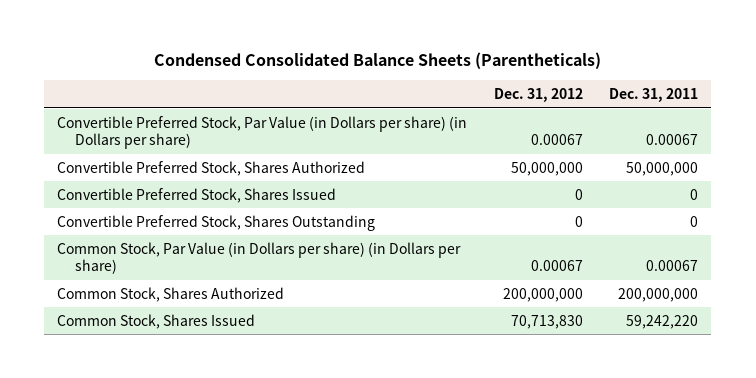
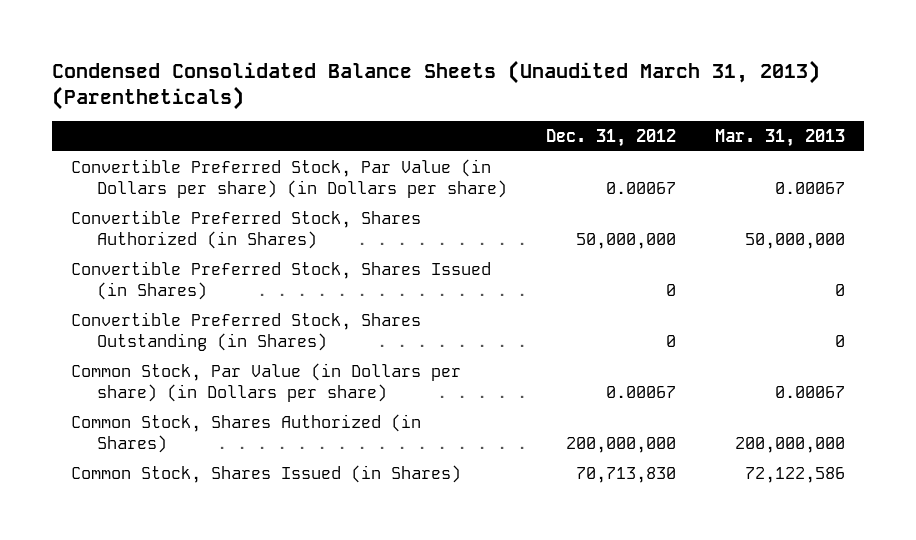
[153,52,601,70] Condensed Consolidated Balance Sheets (Parentheticals) -> [51,59,820,110] Condensed Consolidated Balance Sheets (Unaudited March 31, 2013) (Parentheticals)
[609,88,699,103] Dec. 31, 2011 -> none
none -> [714,128,845,147] Mar. 31, 2013
[57,160,366,176] Convertible Preferred Stock, Shares Authorized -> [70,209,421,249] Convertible Preferred Stock, Shares Authorized (in Shares)
[57,187,337,203] Convertible Preferred Stock, Shares Issued -> [70,260,491,300] Convertible Preferred Stock, Shares Issued (in Shares)
[57,214,376,231] Convertible Preferred Stock, Shares Outstanding -> [70,311,421,351] Convertible Preferred Stock, Shares Outstanding (in Shares)
[57,286,285,302] Common Stock, Shares Authorized -> [70,413,421,453] Common Stock, Shares Authorized (in Shares)
[57,313,256,329] Common Stock, Shares Issued -> [70,464,461,483] Common Stock, Shares Issued (in Shares)

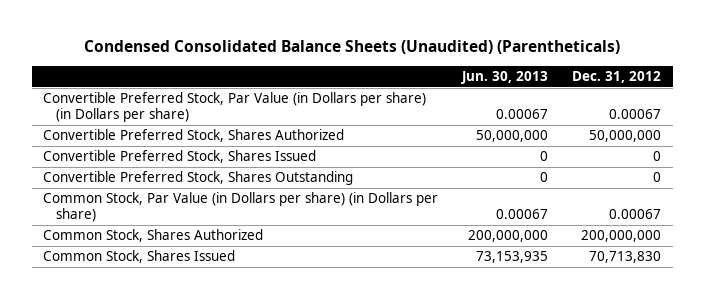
[51,59,820,110] Condensed Consolidated Balance Sheets (Unaudited March 31, 2013) (Parentheticals) -> [84,40,621,55] Condensed Consolidated Balance Sheets (Unaudited) (Parentheticals)
[714,128,845,147] Mar. 31, 2013 -> none
none -> [461,71,549,85] Jun. 30, 2013
[70,209,421,249] Convertible Preferred Stock, Shares Authorized (in Shares) -> [43,129,345,143] Convertible Preferred Stock, Shares Authorized
[70,260,491,300] Convertible Preferred Stock, Shares Issued (in Shares) -> [43,150,317,164] Convertible Preferred Stock, Shares Issued
[70,311,421,351] Convertible Preferred Stock, Shares Outstanding (in Shares) -> [43,171,354,186] Convertible Preferred Stock, Shares Outstanding
[70,413,421,453] Common Stock, Shares Authorized (in Shares) -> [43,229,264,243] Common Stock, Shares Authorized
[70,464,461,483] Common Stock, Shares Issued (in Shares) -> [43,250,236,264] Common Stock, Shares Issued

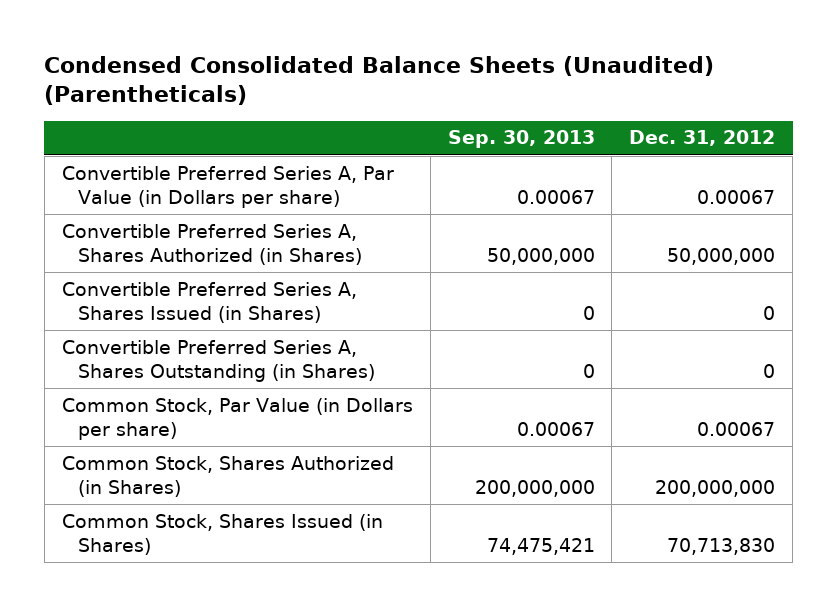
[461,71,549,85] Jun. 30, 2013 -> none
none -> [447,130,595,149] Sep. 30, 2013
[43,92,427,123] Convertible Preferred Stock, Par Value (in Dollars per share) (in Dollars per share) -> [61,165,394,208] Convertible Preferred Series A, Par Value (in Dollars per share)
[43,129,345,143] Convertible Preferred Stock, Shares Authorized -> [61,223,363,265] Convertible Preferred Series A, Shares Authorized (in Shares)
[43,150,317,164] Convertible Preferred Stock, Shares Issued -> [61,281,357,323] Convertible Preferred Series A, Shares Issued (in Shares)
[43,171,354,186] Convertible Preferred Stock, Shares Outstanding -> [61,339,376,382] Convertible Preferred Series A, Shares Outstanding (in Shares)
[43,192,439,223] Common Stock, Par Value (in Dollars per share) (in Dollars per share) -> [61,397,413,440] Common Stock, Par Value (in Dollars per share)
[43,229,264,243] Common Stock, Shares Authorized -> [61,455,394,497] Common Stock, Shares Authorized (in Shares)
[43,250,236,264] Common Stock, Shares Issued -> [61,513,383,555] Common Stock, Shares Issued (in Shares)

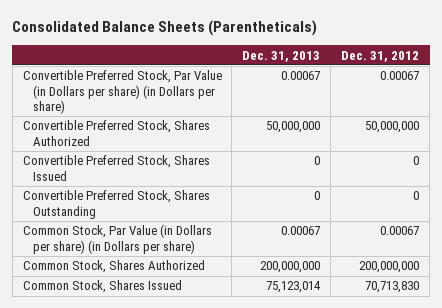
[44,56,715,106] Condensed Consolidated Balance Sheets (Unaudited) (Parentheticals) -> [12,20,318,37] Consolidated Balance Sheets (Parentheticals)
[447,130,595,149] Sep. 30, 2013 -> none
none -> [242,50,321,62] Dec. 31, 2013
[61,165,394,208] Convertible Preferred Series A, Par Value (in Dollars per share) -> [22,70,222,115] Convertible Preferred Stock, Par Value (in Dollars per share) (in Dollars per share)
[61,223,363,265] Convertible Preferred Series A, Shares Authorized (in Shares) -> [22,120,210,146] Convertible Preferred Stock, Shares Authorized
[61,281,357,323] Convertible Preferred Series A, Shares Issued (in Shares) -> [22,155,210,181] Convertible Preferred Stock, Shares Issued
[61,339,376,382] Convertible Preferred Series A, Shares Outstanding (in Shares) -> [22,190,210,219] Convertible Preferred Stock, Shares Outstanding
[61,397,413,440] Common Stock, Par Value (in Dollars per share) -> [22,224,212,254] Common Stock, Par Value (in Dollars per share) (in Dollars per share)
[61,455,394,497] Common Stock, Shares Authorized (in Shares) -> [22,260,205,274] Common Stock, Shares Authorized
[61,513,383,555] Common Stock, Shares Issued (in Shares) -> [22,280,182,294] Common Stock, Shares Issued

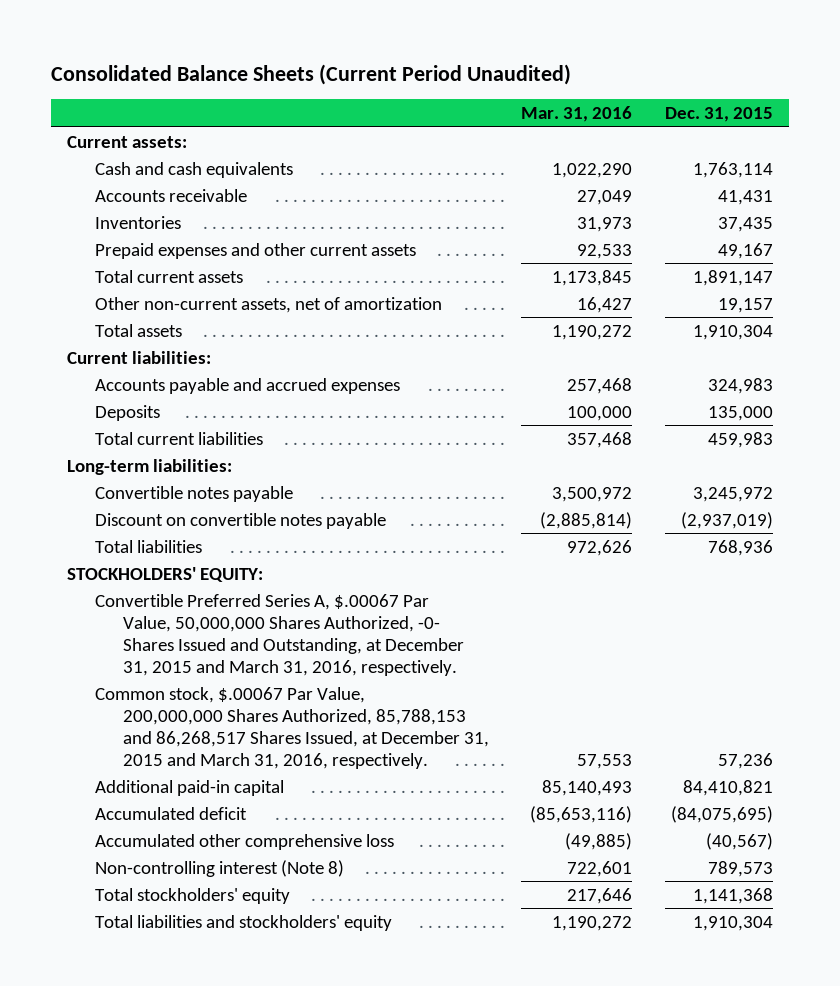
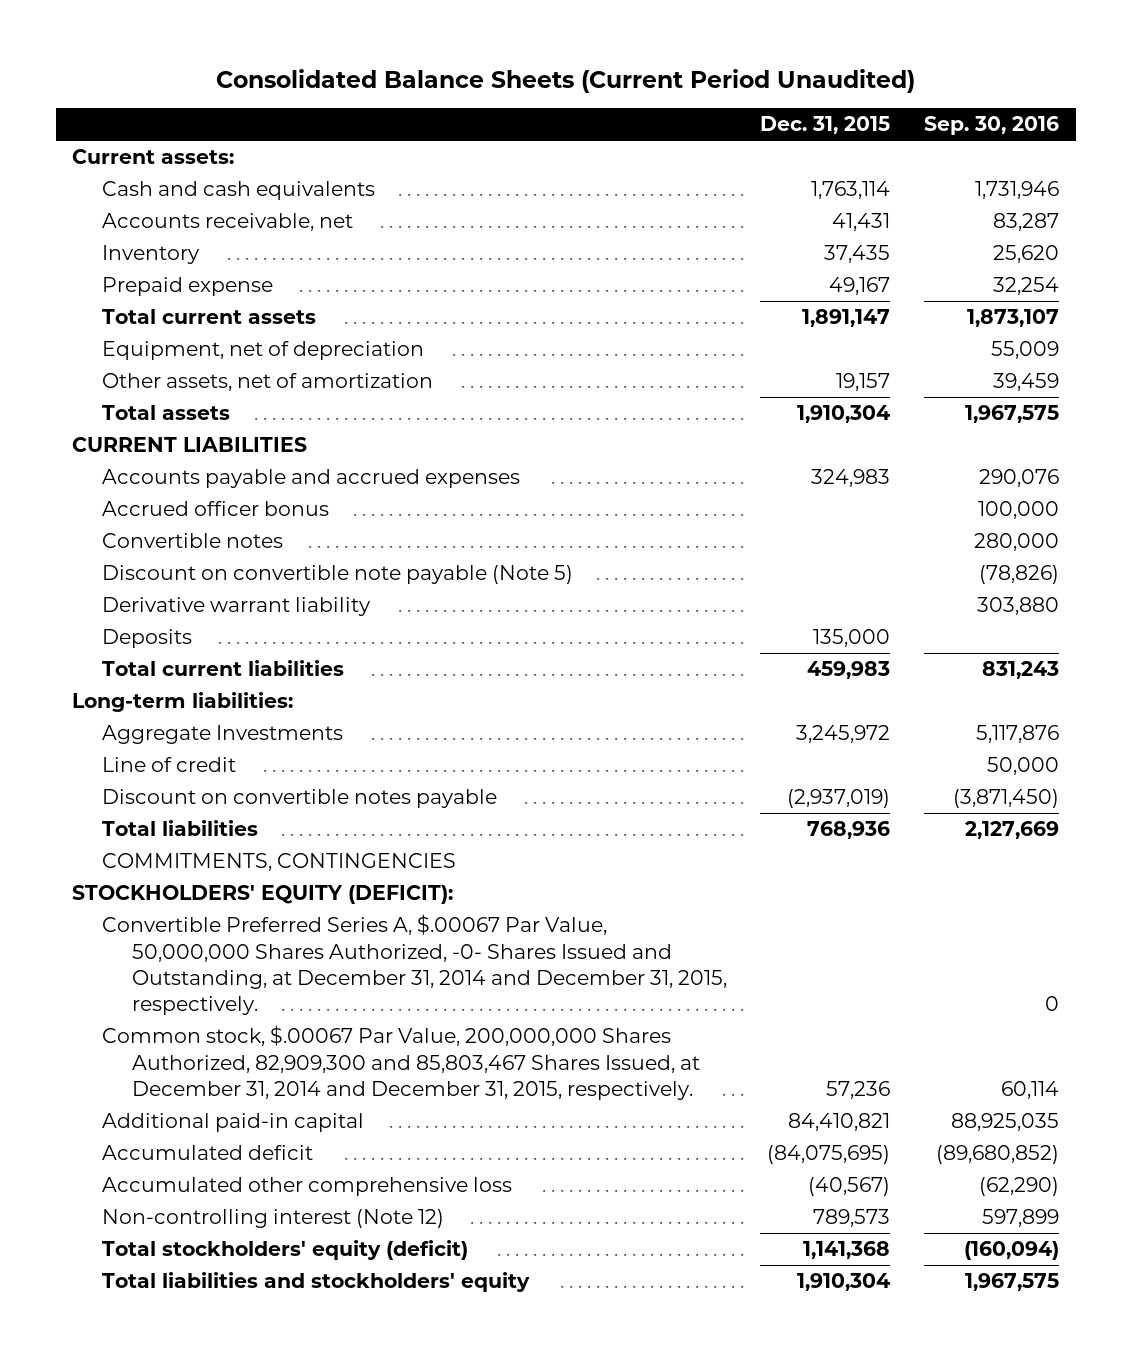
[521,106,633,123] Mar. 31, 2016 -> none
none -> [924,116,1060,136] Sep. 30, 2016
[95,188,248,202] Accounts receivable -> [102,213,354,232] Accounts receivable, net
[95,215,182,229] Inventories -> [102,245,201,265] Inventory
[95,242,417,259] Prepaid expenses and other current assets -> [102,277,274,297] Prepaid expense
none -> [102,341,425,361] Equipment, net of depreciation
[95,296,443,313] Other non-current assets, net of amortization -> [102,373,434,392] Other assets, net of amortization
[67,350,212,364] Current liabilities: -> [72,437,308,453] CURRENT LIABILITIES
none -> [102,501,330,517] Accrued officer bonus
none -> [102,533,284,549] Convertible notes
none -> [102,565,574,585] Discount on convertible note payable (Note 5)
none -> [102,597,372,617] Derivative warrant liability
[95,485,294,502] Convertible notes payable -> [102,725,344,745] Aggregate Investments
none -> [102,757,237,773] Line of credit
none -> [102,853,457,872] COMMITMENTS, CONTINGENCIES
[67,566,264,582] STOCKHOLDERS' EQUITY: -> [72,885,454,905] STOCKHOLDERS' EQUITY (DEFICIT):
[95,593,464,676] Convertible Preferred Series A, $.00067 Par Value, 50,000,000 Shares Authorized, -0- Shares Issued and Outstanding, at December 31, 2015 and March 31, 2016, respectively. -> [102,914,727,1016] Convertible Preferred Series A, $.00067 Par Value, 50,000,000 Shares Authorized, -0- Shares Issued and Outstanding, at December 31, 2014 and December 31, 2015, respectively.
[95,686,489,769] Common stock, $.00067 Par Value, 200,000,000 Shares Authorized, 85,788,153 and 86,268,517 Shares Issued, at December 31, 2015 and March 31, 2016, respectively. -> [102,1025,700,1100] Common stock, $.00067 Par Value, 200,000,000 Shares Authorized, 82,909,300 and 85,803,467 Shares Issued, at December 31, 2014 and December 31, 2015, respectively.
[95,859,345,877] Non-controlling interest (Note 8) -> [102,1209,445,1229] Non-controlling interest (Note 12)
[95,887,291,904] Total stockholders' equity -> [102,1240,469,1261] Total stockholders' equity (deficit)

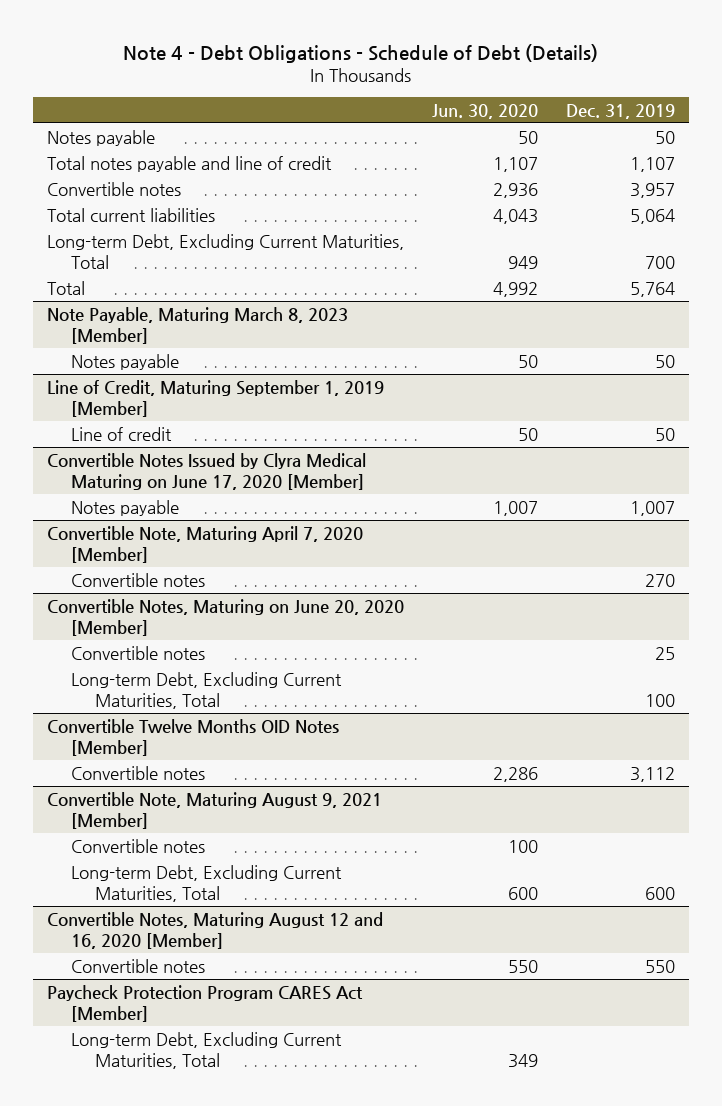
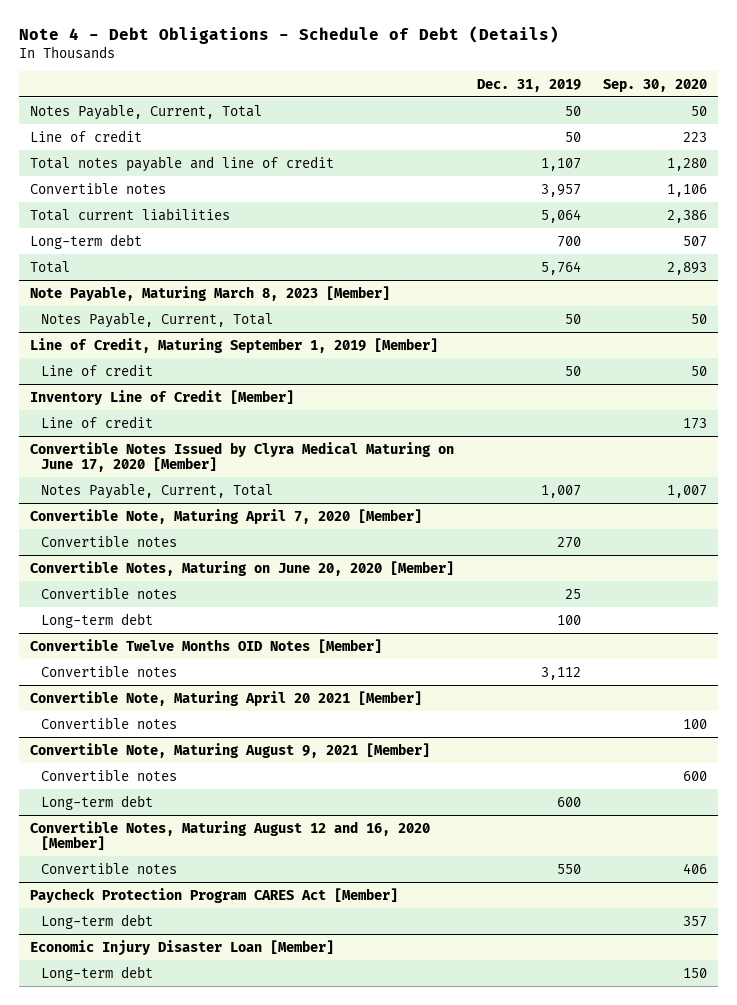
[431,103,538,119] Jun. 30, 2020 -> none
none -> [603,78,708,92] Sep. 30, 2020
[47,129,156,146] Notes payable -> [30,103,263,120] Notes Payable, Current, Total
none -> [30,129,143,142] Line of credit
[47,233,405,269] Long-term Debt, Excluding Current Maturities, Total -> [30,233,143,249] Long-term debt
[71,353,180,370] Notes payable -> [40,311,273,328] Notes Payable, Current, Total
none -> [30,389,295,405] Inventory Line of Credit [Member]
none -> [40,415,153,428] Line of credit
[71,499,180,516] Notes payable -> [40,482,273,499] Notes Payable, Current, Total
[71,671,343,709] Long-term Debt, Excluding Current Maturities, Total -> [40,612,153,628] Long-term debt
none -> [30,690,423,706] Convertible Note, Maturing April 20 2021 [Member]
none -> [40,716,177,729] Convertible notes
[71,864,343,902] Long-term Debt, Excluding Current Maturities, Total -> [40,794,153,810] Long-term debt
[71,1031,343,1069] Long-term Debt, Excluding Current Maturities, Total -> [40,913,153,929] Long-term debt
none -> [30,939,335,956] Economic Injury Disaster Loan [Member]
none -> [40,965,153,981] Long-term debt

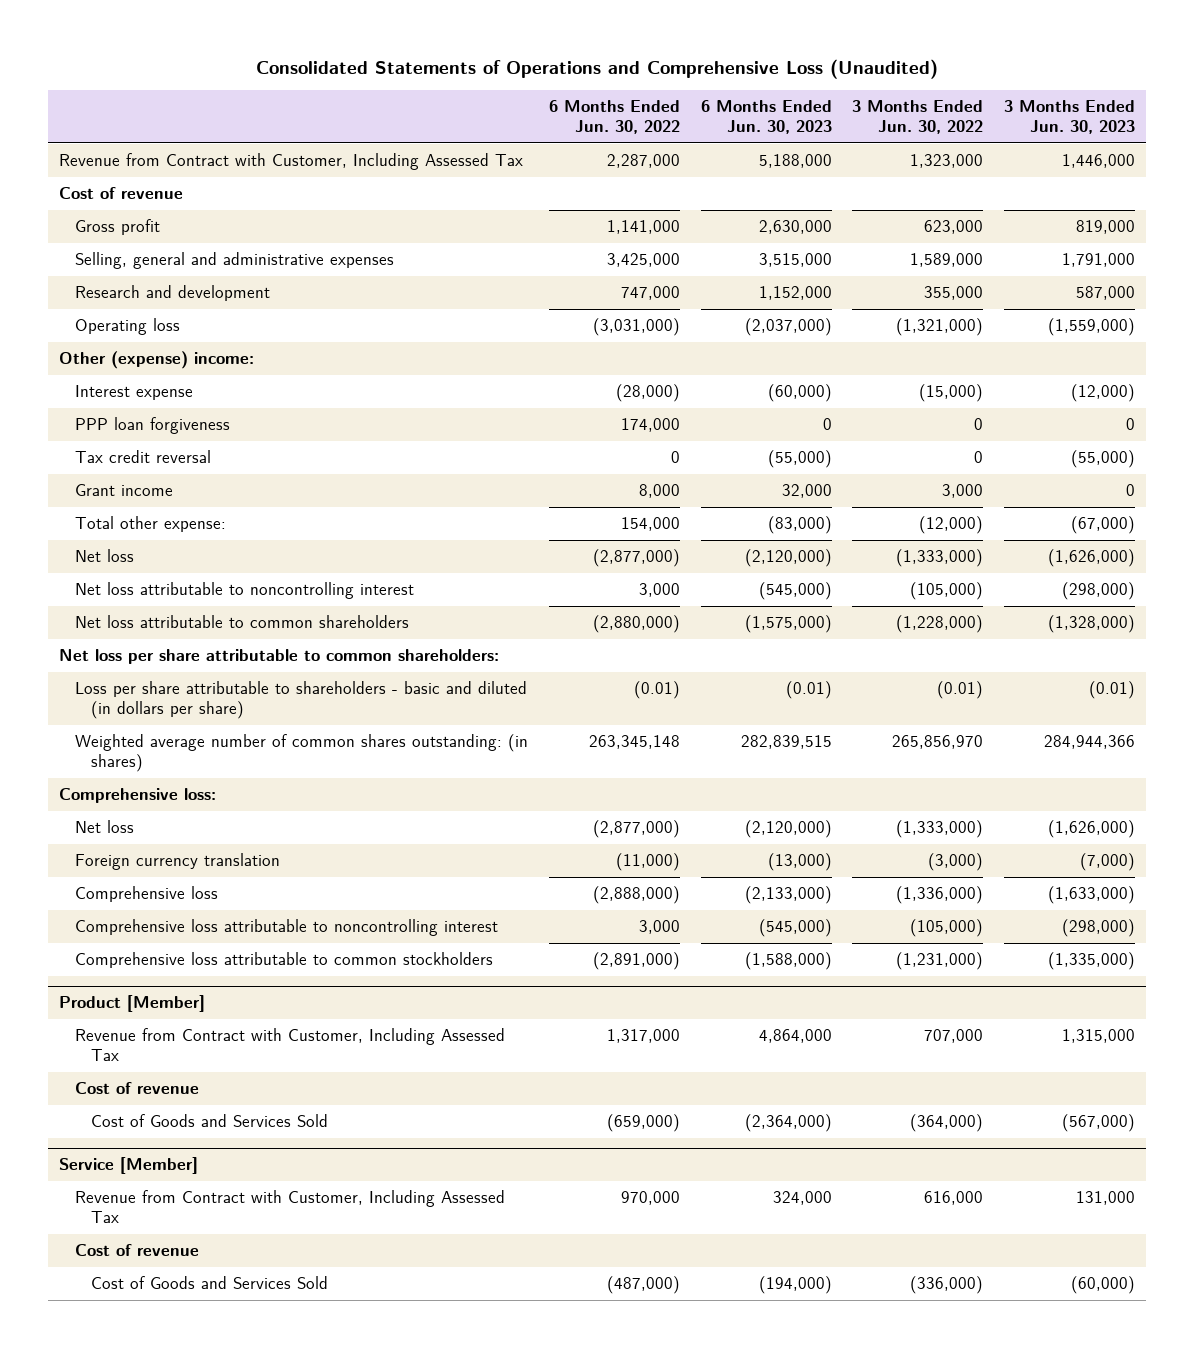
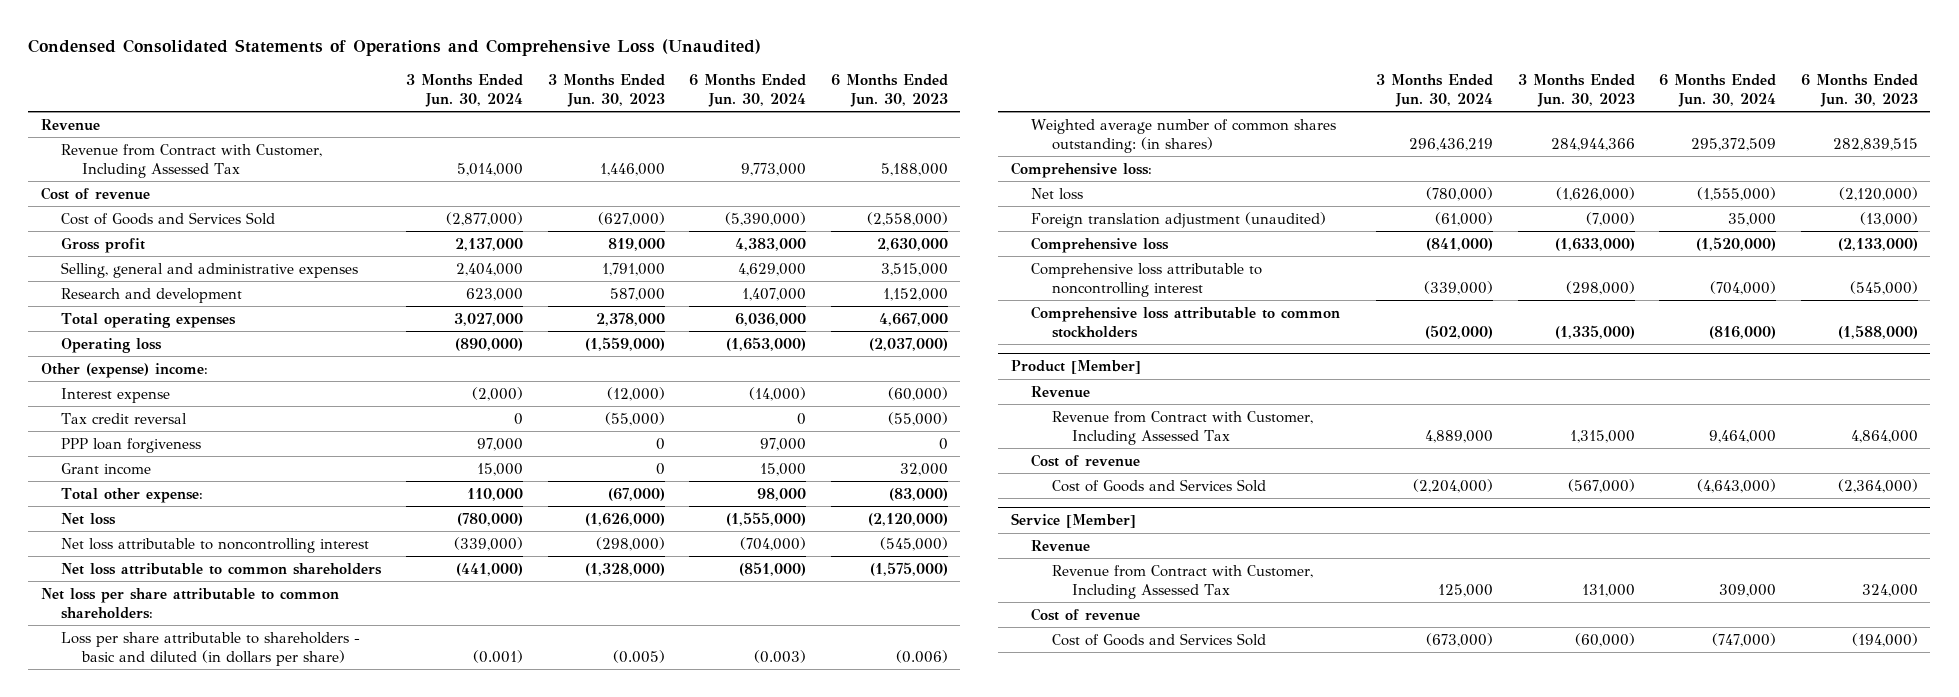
[256,58,939,79] Consolidated Statements of Operations and Comprehensive Loss (Unaudited) -> [28,38,762,56] Condensed Consolidated Statements of Operations and Comprehensive Loss (Unaudited)
[548,100,680,135] 6 Months Ended Jun. 30, 2022 -> none
[852,100,984,135] 3 Months Ended Jun. 30, 2022 -> none
none -> [405,73,523,108] 3 Months Ended Jun. 30, 2024
none -> [689,73,807,108] 6 Months Ended Jun. 30, 2024
none -> [40,118,100,131] Revenue
none -> [61,211,276,225] Cost of Goods and Services Sold
none -> [61,312,237,328] Total operating expenses
[75,417,231,435] PPP loan forgiveness -> [61,437,202,453] PPP loan forgiveness
[785,681,832,700] (0.01) -> [895,650,948,664] (0.006)
[1089,681,1136,700] (0.01) -> [612,650,665,664] (0.005)
[75,853,281,871] Foreign currency translation -> [1031,211,1327,228] Foreign translation adjustment (unaudited)
none -> [1031,385,1091,398] Revenue
none -> [1031,539,1091,552] Revenue

